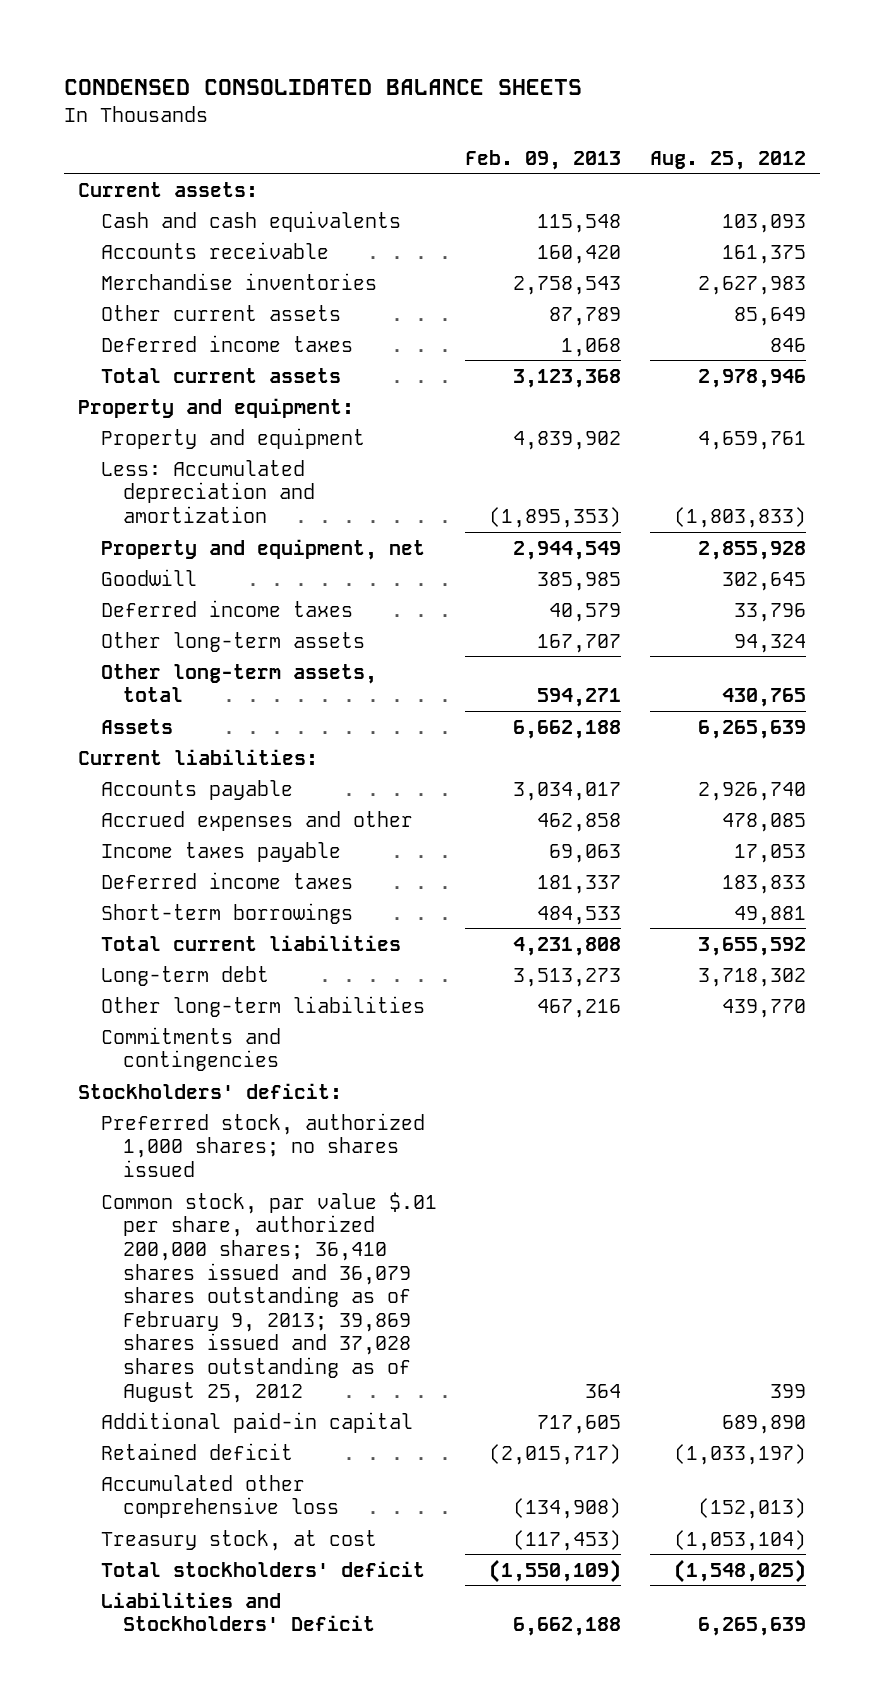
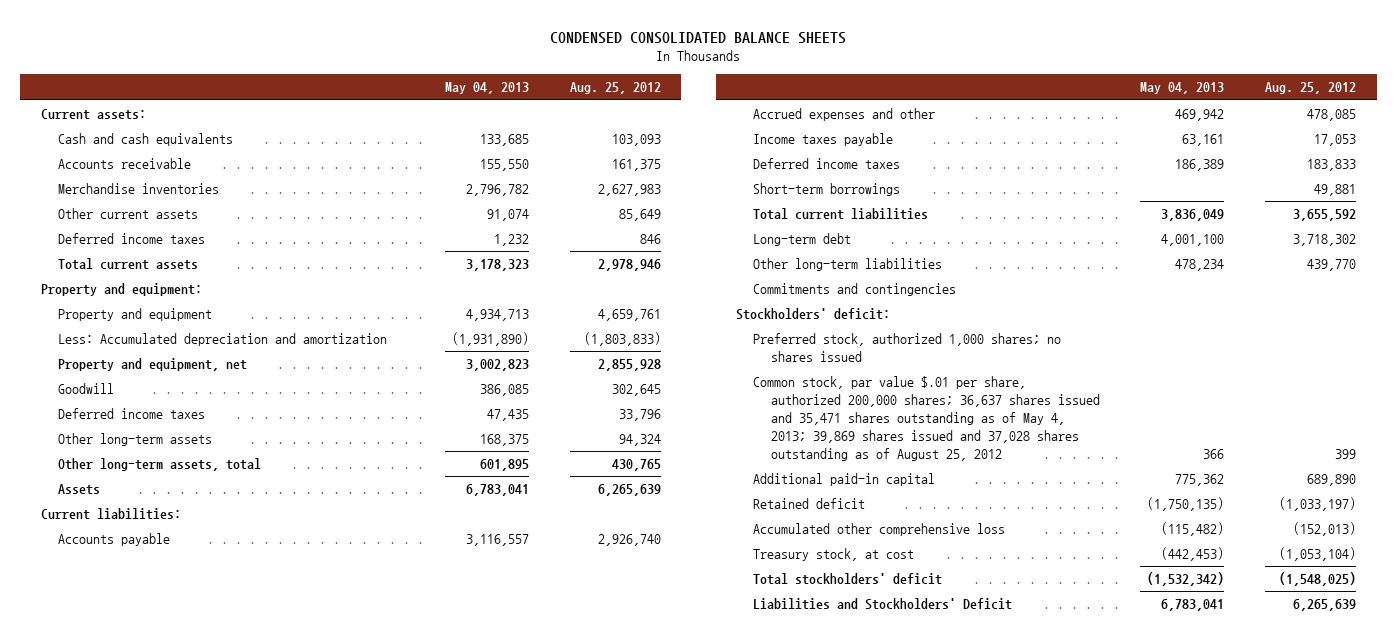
[465,149,622,170] Feb. 09, 2013 -> none
none -> [444,82,529,95] May 04, 2013
[100,1191,437,1403] Common stock, par value $.01 per share, authorized 200,000 shares; 36,410 shares issued and 36,079 shares outstanding as of February 9, 2013; 39,869 shares issued and 37,028 shares outstanding as of August 25, 2012 -> [753,376,1100,461] Common stock, par value $.01 per share, authorized 200,000 shares; 36,637 shares issued and 35,471 shares outstanding as of May 4, 2013; 39,869 shares issued and 37,028 shares outstanding as of August 25, 2012

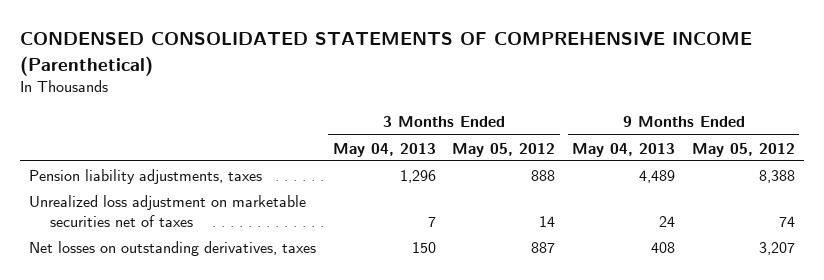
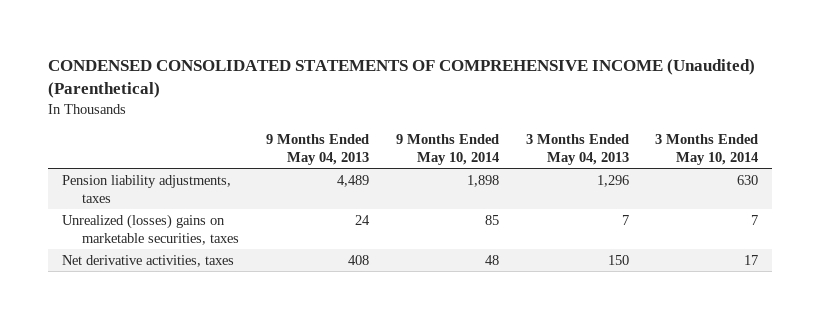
[20,32,753,76] CONDENSED CONSOLIDATED STATEMENTS OF COMPREHENSIVE INCOME (Parenthetical) -> [48,59,756,99] CONDENSED CONSOLIDATED STATEMENTS OF COMPREHENSIVE INCOME (Unaudited) (Parenthetical)
[452,142,556,157] May 05, 2012 -> none
[692,142,796,157] May 05, 2012 -> none
none -> [395,134,499,166] 9 Months Ended May 10, 2014
none -> [655,134,759,166] 3 Months Ended May 10, 2014
[28,194,306,227] Unrealized loss adjustment on marketable securities net of taxes -> [61,213,239,245] Unrealized (losses) gains on marketable securities, taxes
[28,240,316,256] Net losses on outstanding derivatives, taxes -> [61,254,234,267] Net derivative activities, taxes

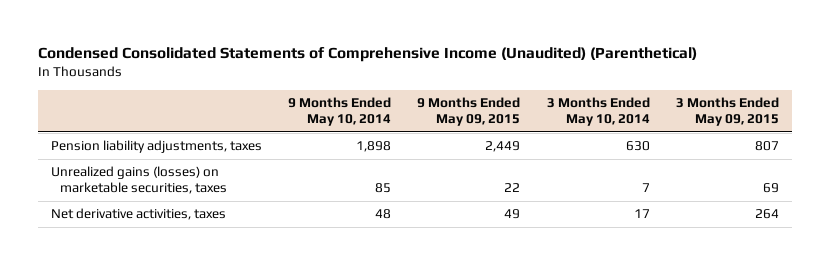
[48,59,756,99] CONDENSED CONSOLIDATED STATEMENTS OF COMPREHENSIVE INCOME (Unaudited) (Parenthetical) -> [37,47,697,63] Condensed Consolidated Statements of Comprehensive Income (Unaudited) (Parenthetical)
[265,134,369,166] 9 Months Ended May 04, 2013 -> none
[525,134,629,166] 3 Months Ended May 04, 2013 -> none
none -> [417,97,521,127] 9 Months Ended May 09, 2015
none -> [675,97,779,127] 3 Months Ended May 09, 2015
[61,213,239,245] Unrealized (losses) gains on marketable securities, taxes -> [50,166,228,195] Unrealized gains (losses) on marketable securities, taxes

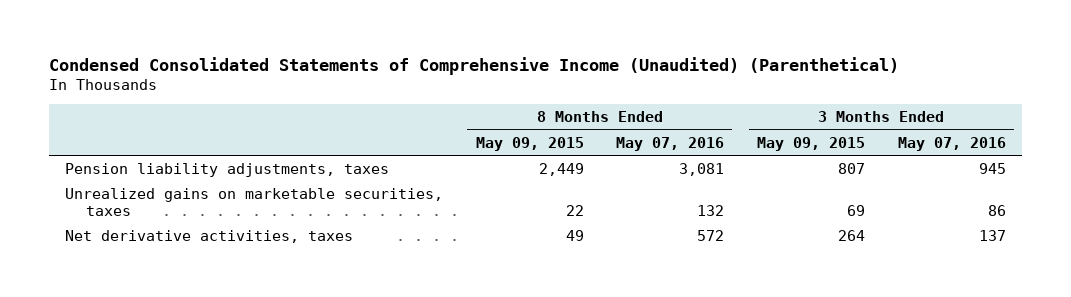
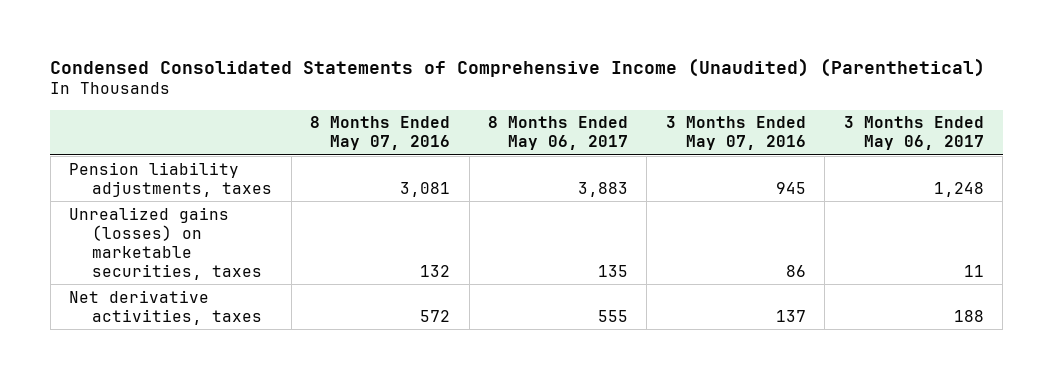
[475,136,584,151] May 09, 2015 -> none
[756,136,865,151] May 09, 2015 -> none
none -> [488,116,629,151] 8 Months Ended May 06, 2017
none -> [843,116,984,151] 3 Months Ended May 06, 2017
[64,187,443,216] Unrealized gains on marketable securities, taxes -> [69,206,263,280] Unrealized gains (losses) on marketable securities, taxes

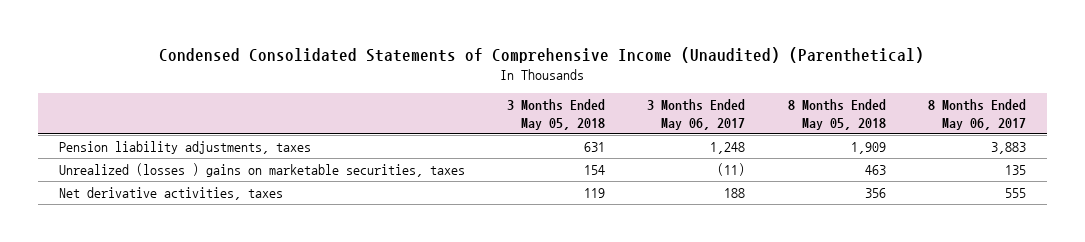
[310,116,451,151] 8 Months Ended May 07, 2016 -> none
[665,116,806,151] 3 Months Ended May 07, 2016 -> none
none -> [507,99,606,131] 3 Months Ended May 05, 2018
none -> [787,99,886,131] 8 Months Ended May 05, 2018
[69,206,263,280] Unrealized gains (losses) on marketable securities, taxes -> [59,162,466,177] Unrealized (losses ) gains on marketable securities, taxes
[963,264,984,277] 11 -> [717,162,746,176] (11)

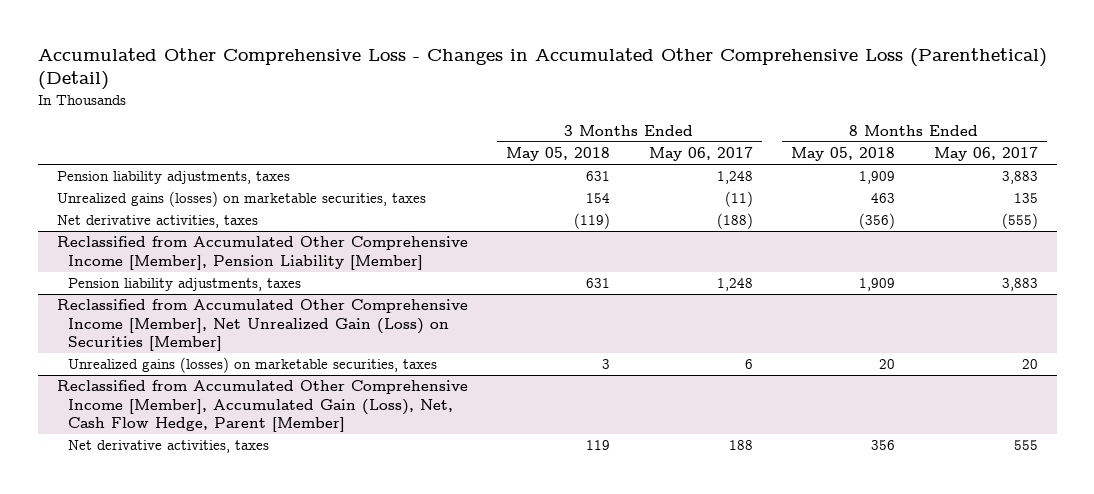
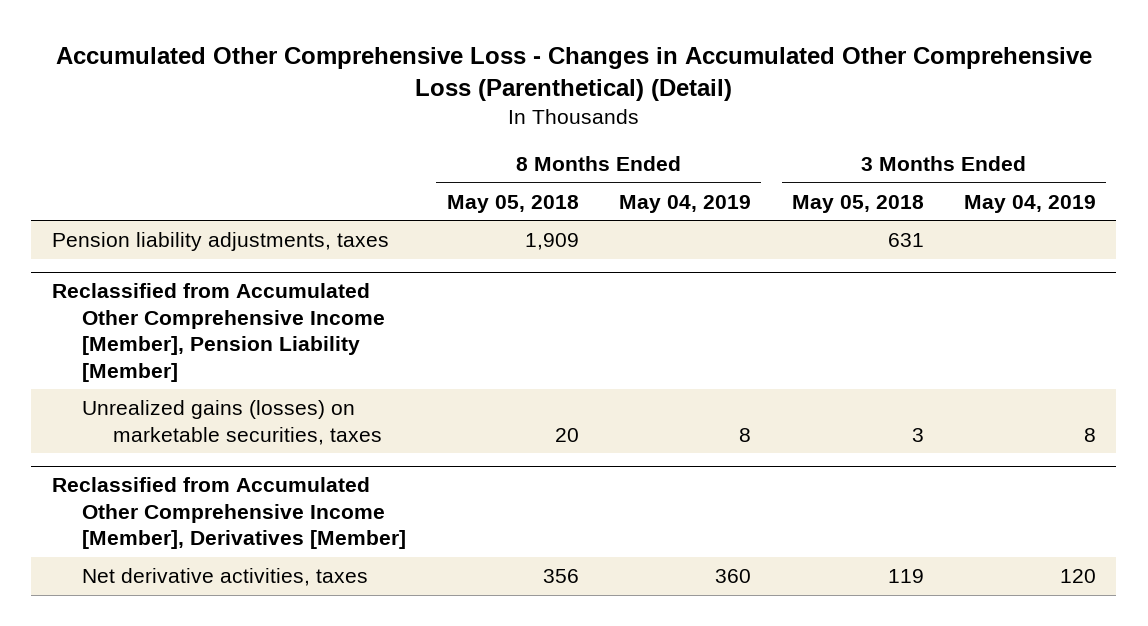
[648,147,753,162] May 06, 2017 -> none
[933,147,1038,162] May 06, 2017 -> none
none -> [619,194,752,213] May 04, 2019
none -> [964,194,1097,213] May 04, 2019
[56,191,426,208] Unrealized gains (losses) on marketable securities, taxes -> none
[56,215,258,229] Net derivative activities, taxes -> none
[67,278,301,292] Pension liability adjustments, taxes -> none
[56,299,468,352] Reclassified from Accumulated Other Comprehensive Income [Member], Net Unrealized Gain (Loss) on Securities [Member] -> none
[56,380,468,433] Reclassified from Accumulated Other Comprehensive Income [Member], Accumulated Gain (Loss), Net, Cash Flow Hedge, Parent [Member] -> none
none -> [51,477,407,550] Reclassified from Accumulated Other Comprehensive Income [Member], Derivatives [Member]

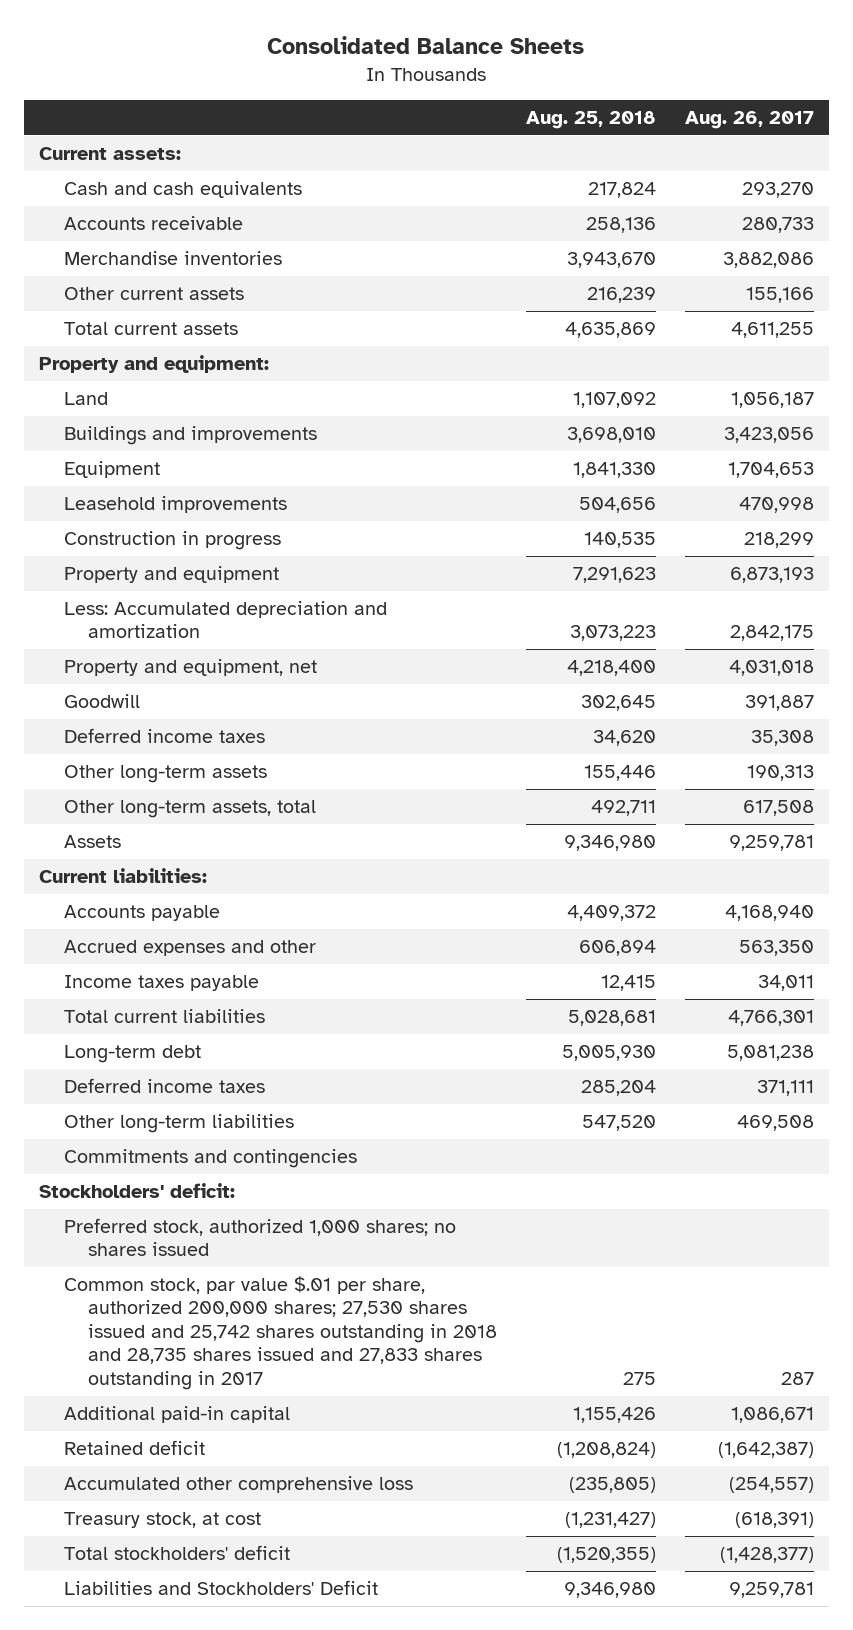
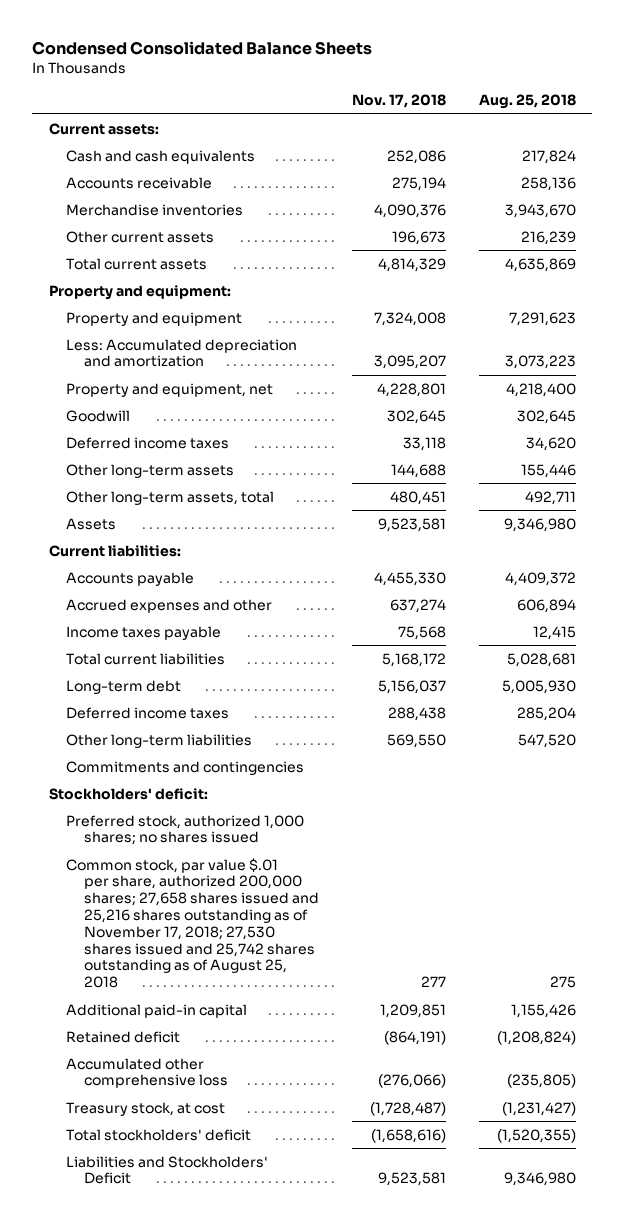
[267,36,585,55] Consolidated Balance Sheets -> [32,40,373,55] Condensed Consolidated Balance Sheets
[685,111,815,130] Aug. 26, 2017 -> none
none -> [351,94,446,109] Nov. 17, 2018
[63,392,108,406] Land -> none
[63,426,317,446] Buildings and improvements -> none
[63,461,160,479] Equipment -> none
[63,496,287,514] Leasehold improvements -> none
[63,531,281,551] Construction in progress -> none
[63,1276,498,1390] Common stock, par value $.01 per share, authorized 200,000 shares; 27,530 shares issued and 25,742 shares outstanding in 2018 and 28,735 shares issued and 27,833 shares outstanding in 2017 -> [66,857,319,989] Common stock, par value $.01 per share, authorized 200,000 shares; 27,658 shares issued and 25,216 shares outstanding as of November 17, 2018; 27,530 shares issued and 25,742 shares outstanding as of August 25, 2018

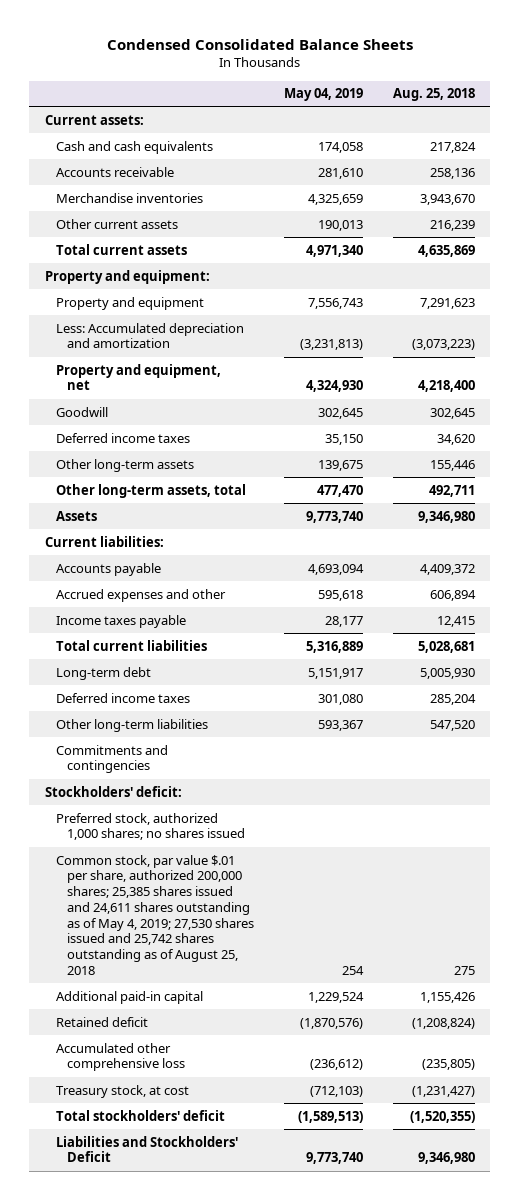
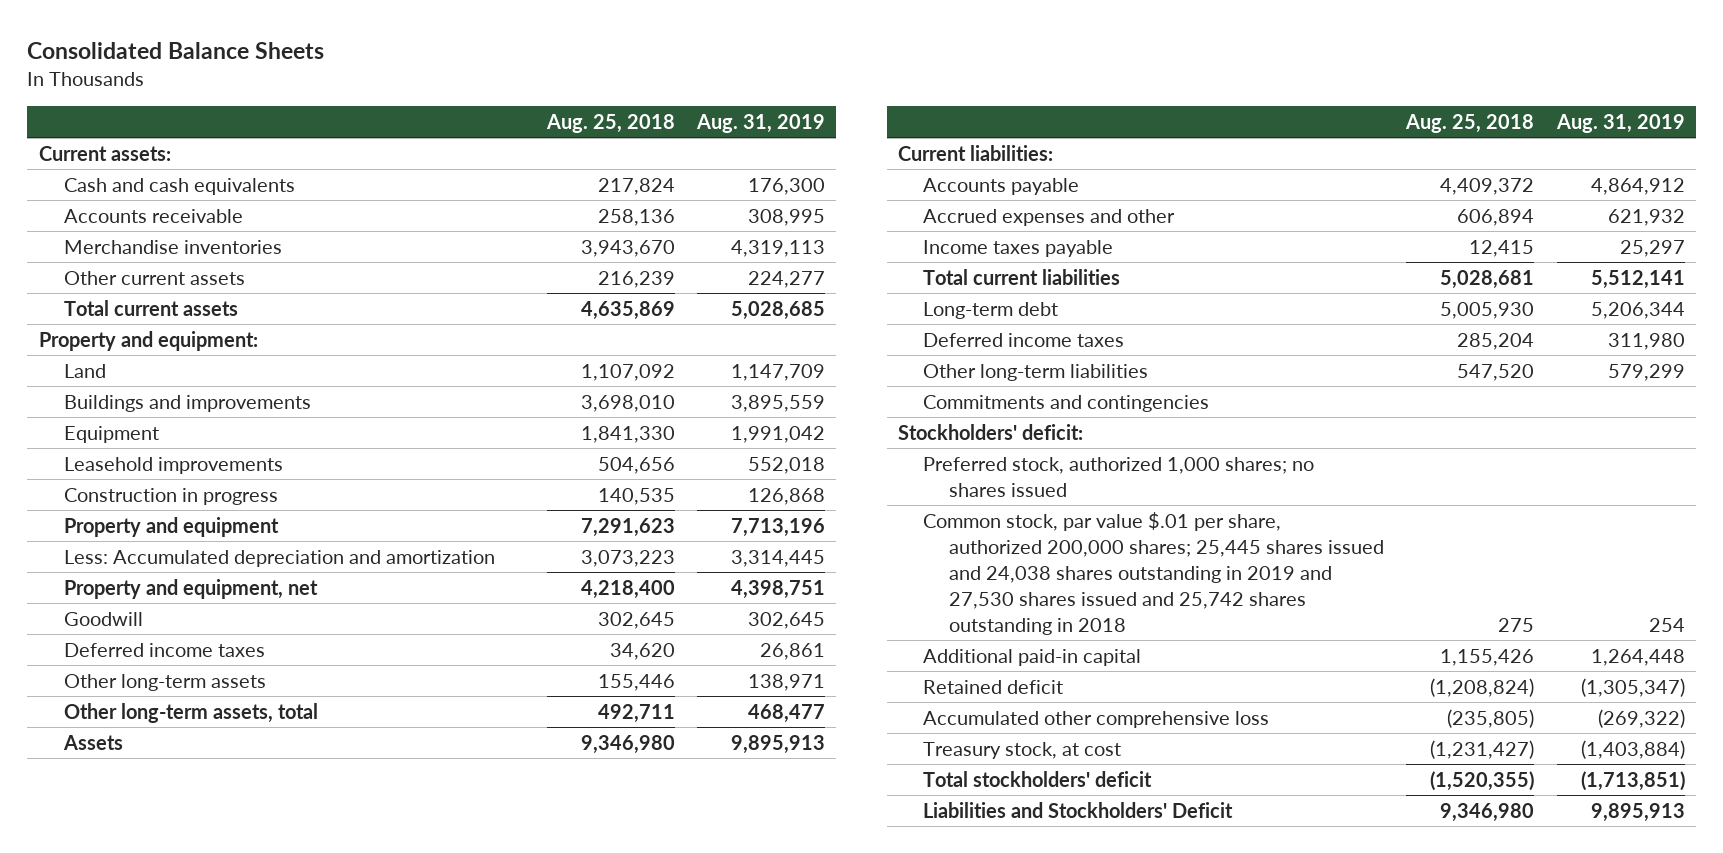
[106,38,413,50] Condensed Consolidated Balance Sheets -> [27,41,325,59] Consolidated Balance Sheets
[283,88,363,102] May 04, 2019 -> none
none -> [696,113,826,133] Aug. 31, 2019
none -> [64,363,107,378] Land
none -> [64,394,312,412] Buildings and improvements
none -> [64,425,160,443] Equipment
none -> [64,456,284,474] Leasehold improvements
none -> [64,487,279,505] Construction in progress
[412,339,476,351] (3,073,223) -> [581,549,676,567] 3,073,223
[55,854,254,975] Common stock, par value $.01 per share, authorized 200,000 shares; 25,385 shares issued and 24,611 shares outstanding as of May 4, 2019; 27,530 shares issued and 25,742 shares outstanding as of August 25, 2018 -> [923,511,1385,636] Common stock, par value $.01 per share, authorized 200,000 shares; 25,445 shares issued and 24,038 shares outstanding in 2019 and 27,530 shares issued and 25,742 shares outstanding in 2018

